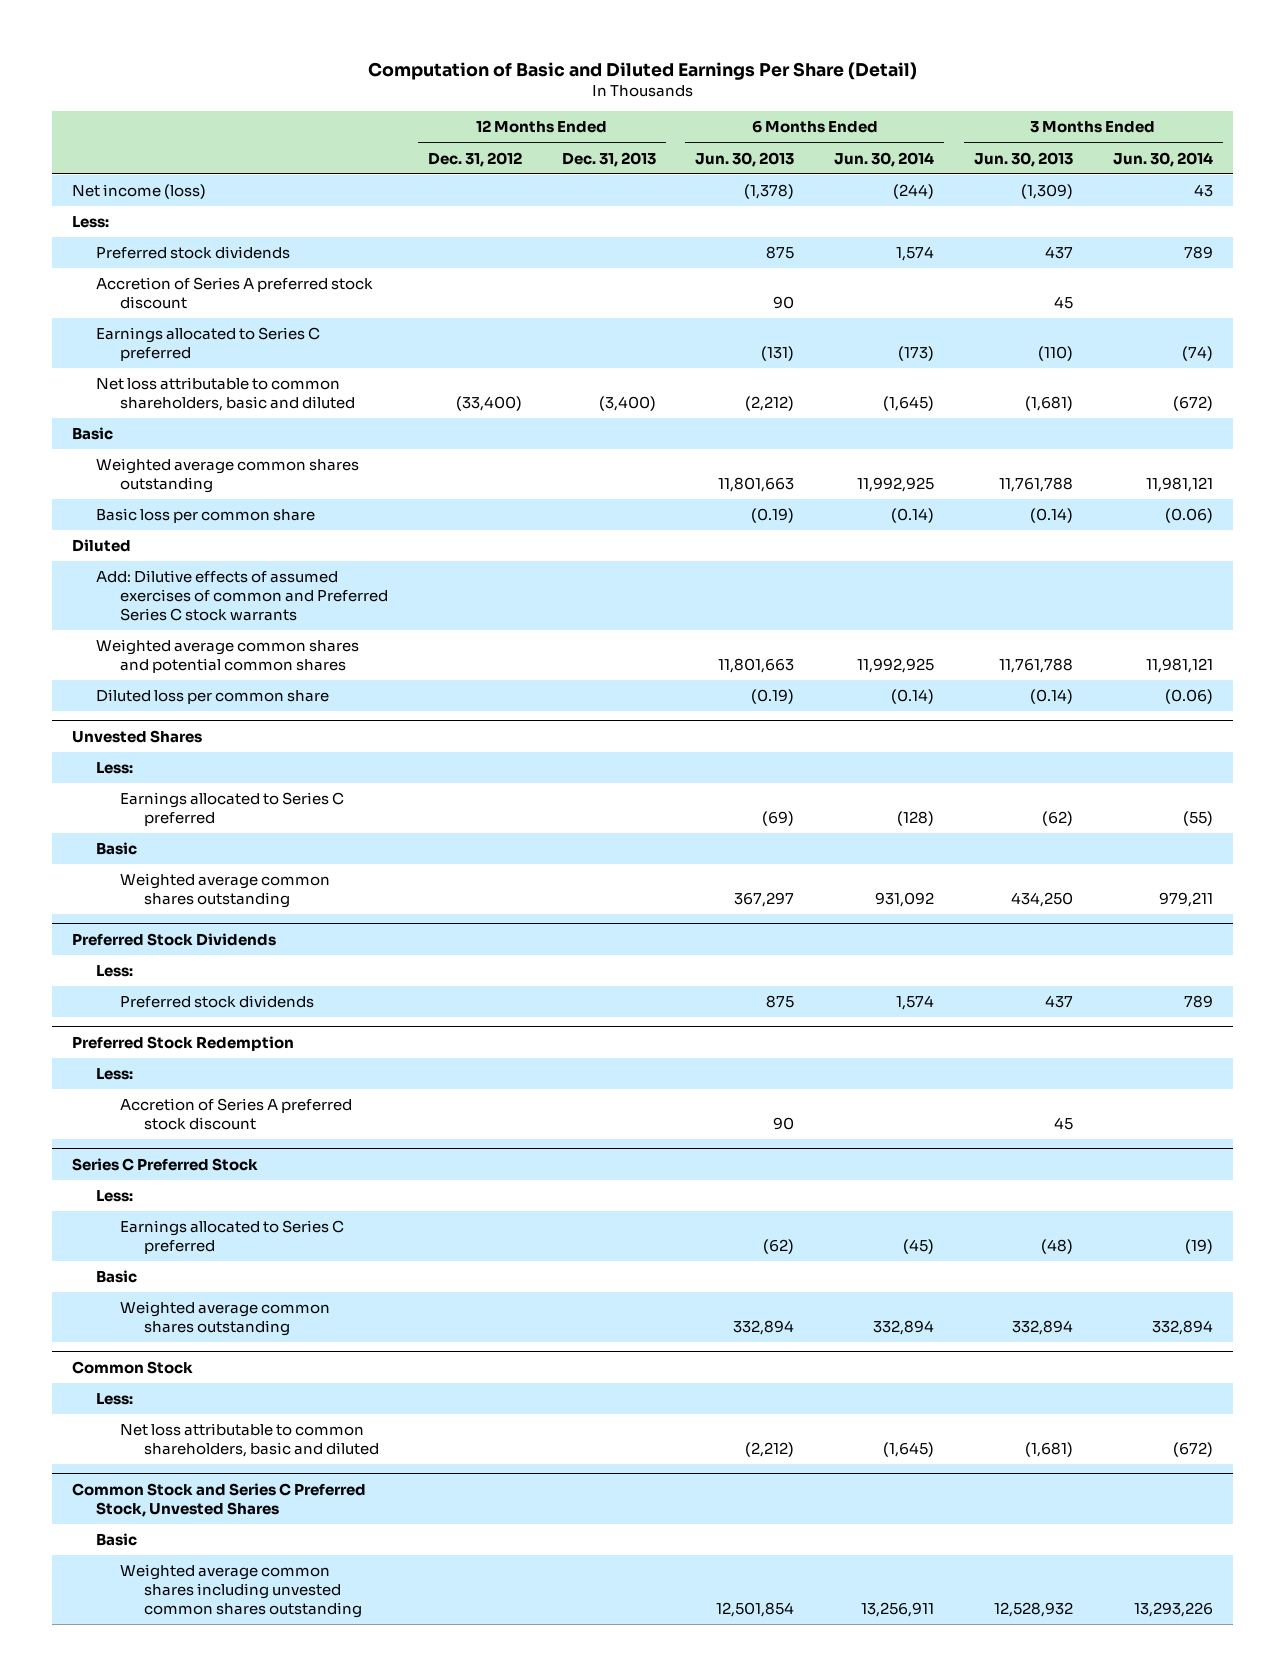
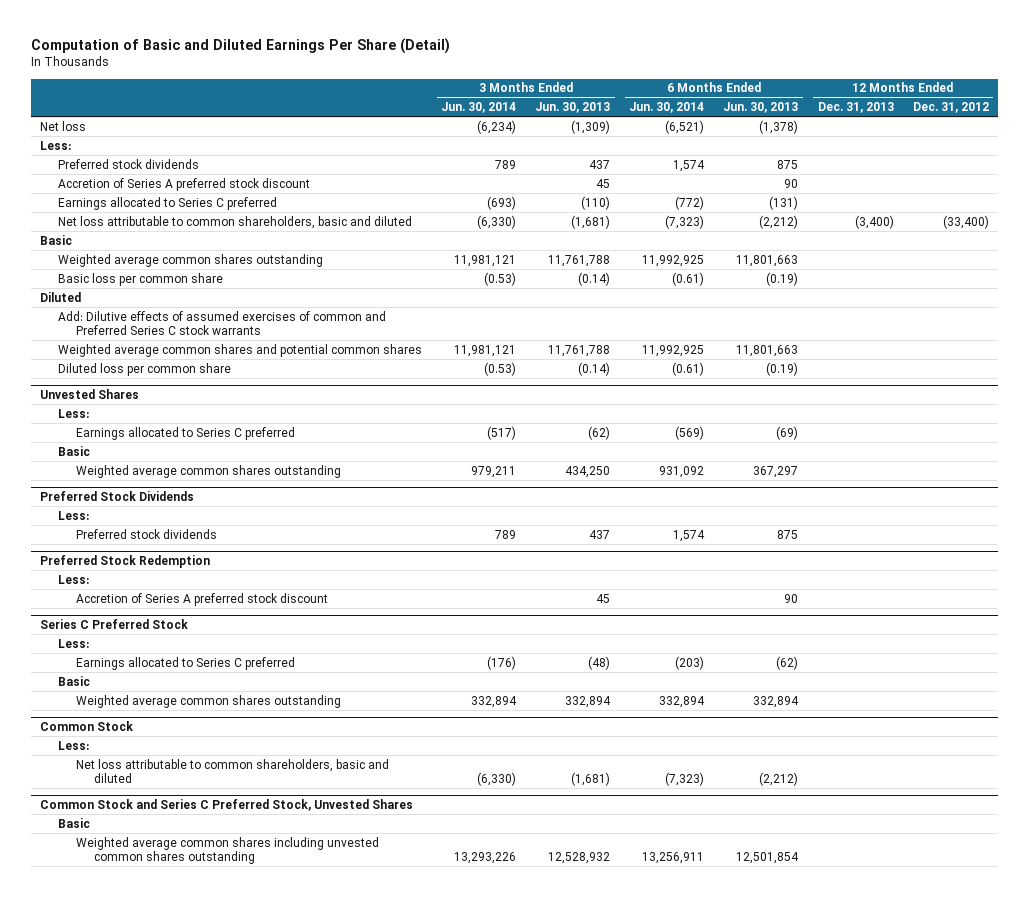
[72,184,207,200] Net income (loss) -> [40,120,87,131] Net loss
[893,184,935,200] (244) -> [665,119,705,134] (6,521)
[1193,184,1213,198] 43 -> [477,119,517,134] (6,234)
[898,346,935,362] (173) -> [675,195,705,210] (772)
[1181,346,1213,362] (74) -> [487,195,517,210] (693)
[883,396,935,412] (1,645) -> [665,214,705,229] (7,323)
[1172,396,1213,412] (672) -> [477,214,517,229] (6,330)
[891,508,935,524] (0.14) -> [672,271,705,286] (0.61)
[1164,508,1213,524] (0.06) -> [484,271,517,286] (0.53)
[891,689,935,705] (0.14) -> [672,361,705,376] (0.61)
[1164,689,1213,705] (0.06) -> [484,361,517,376] (0.53)
[897,811,935,827] (128) -> [675,425,705,440] (569)
[1182,811,1213,827] (55) -> [487,425,517,440] (517)
[903,1239,935,1255] (45) -> [675,655,705,670] (203)
[1184,1239,1213,1255] (19) -> [487,655,517,670] (176)
[883,1442,935,1458] (1,645) -> [665,772,705,787] (7,323)
[1172,1442,1213,1458] (672) -> [477,772,517,787] (6,330)

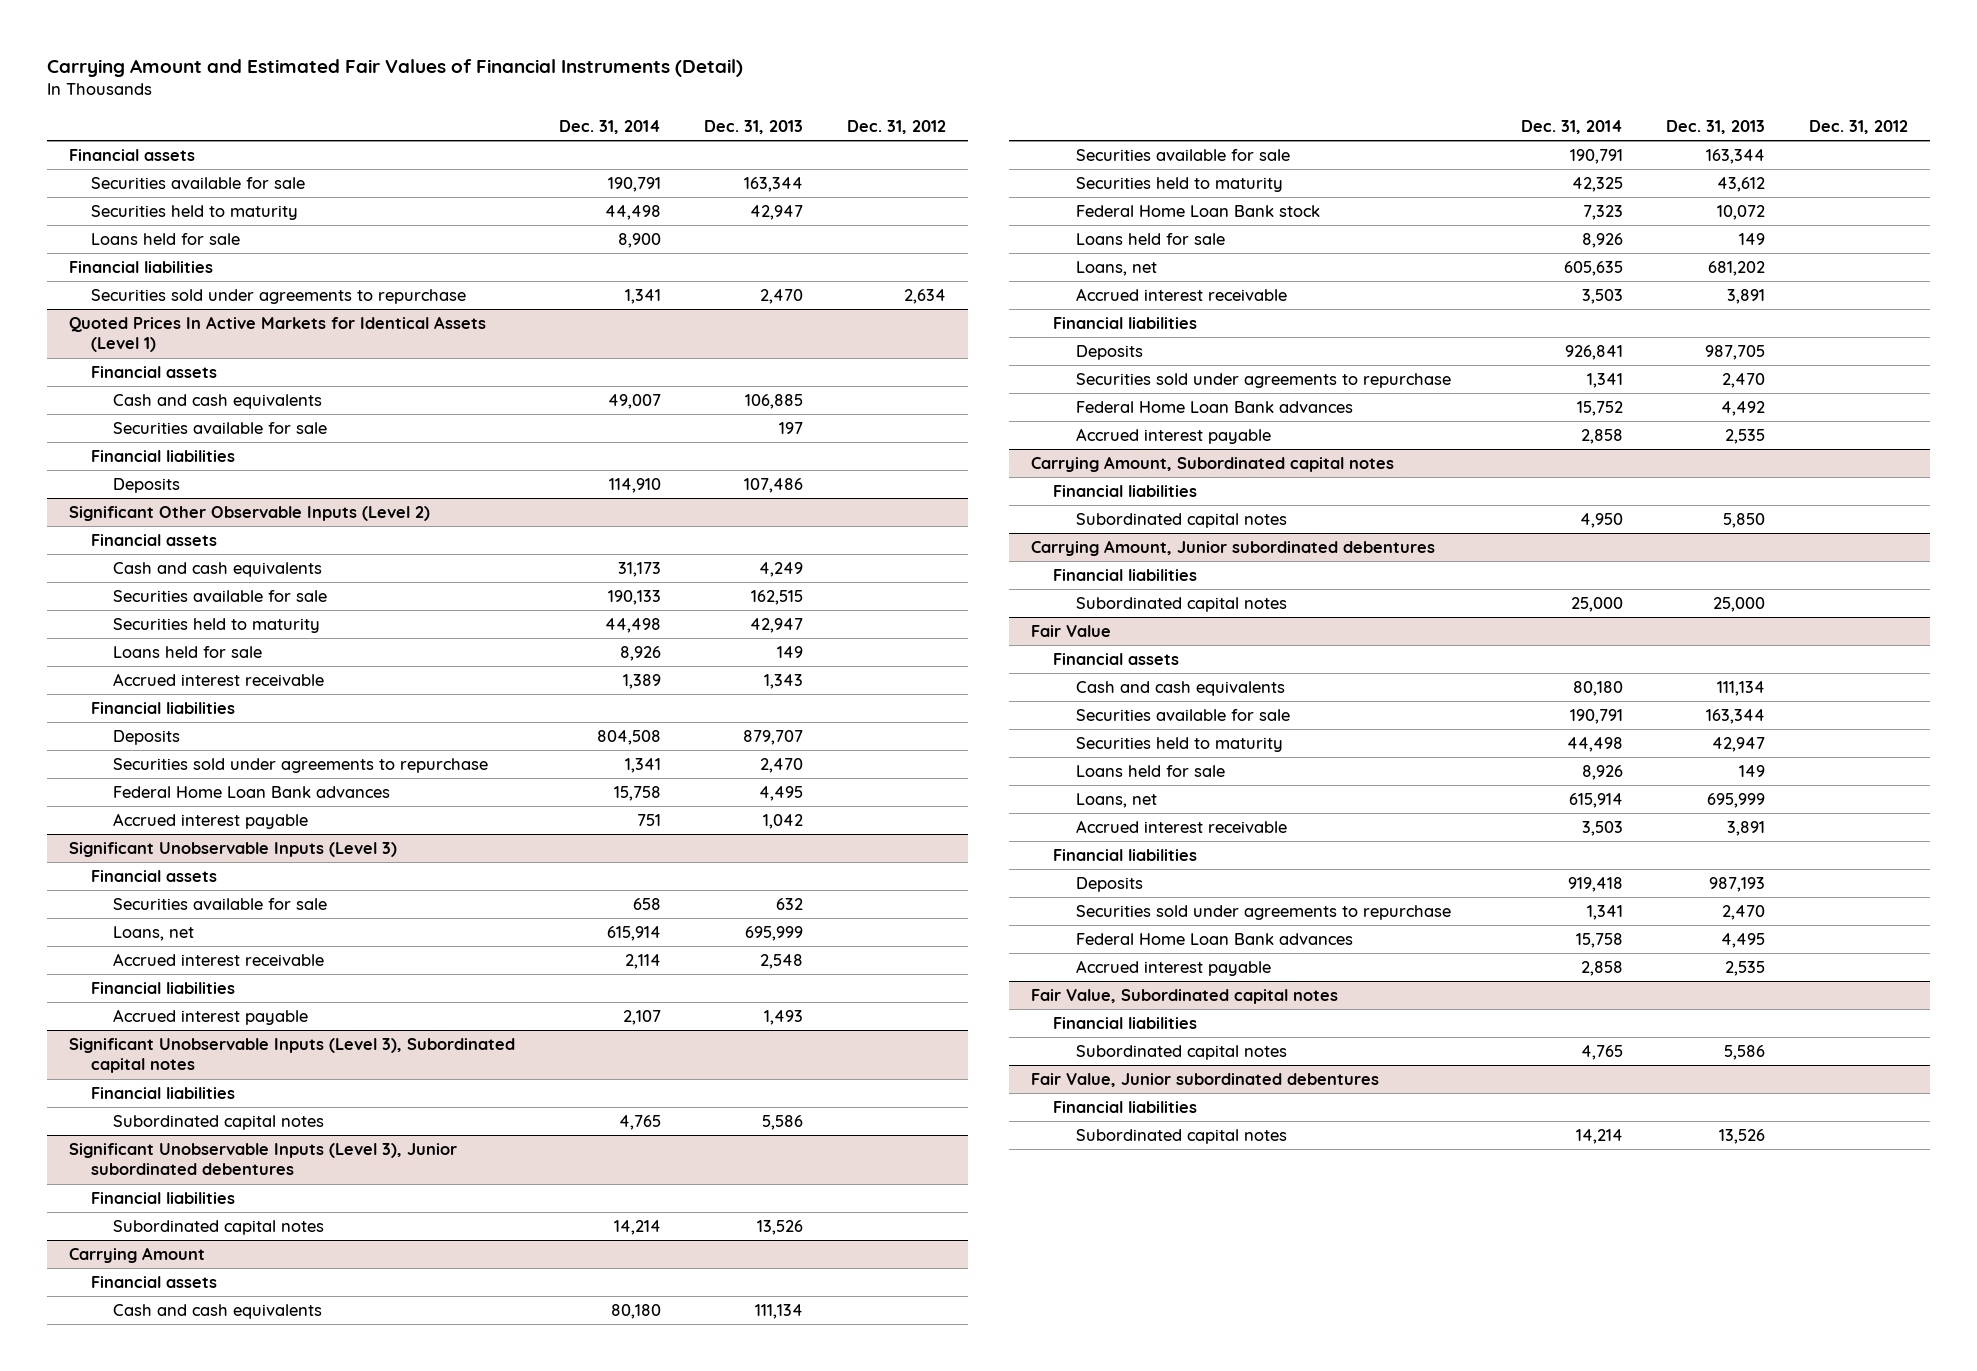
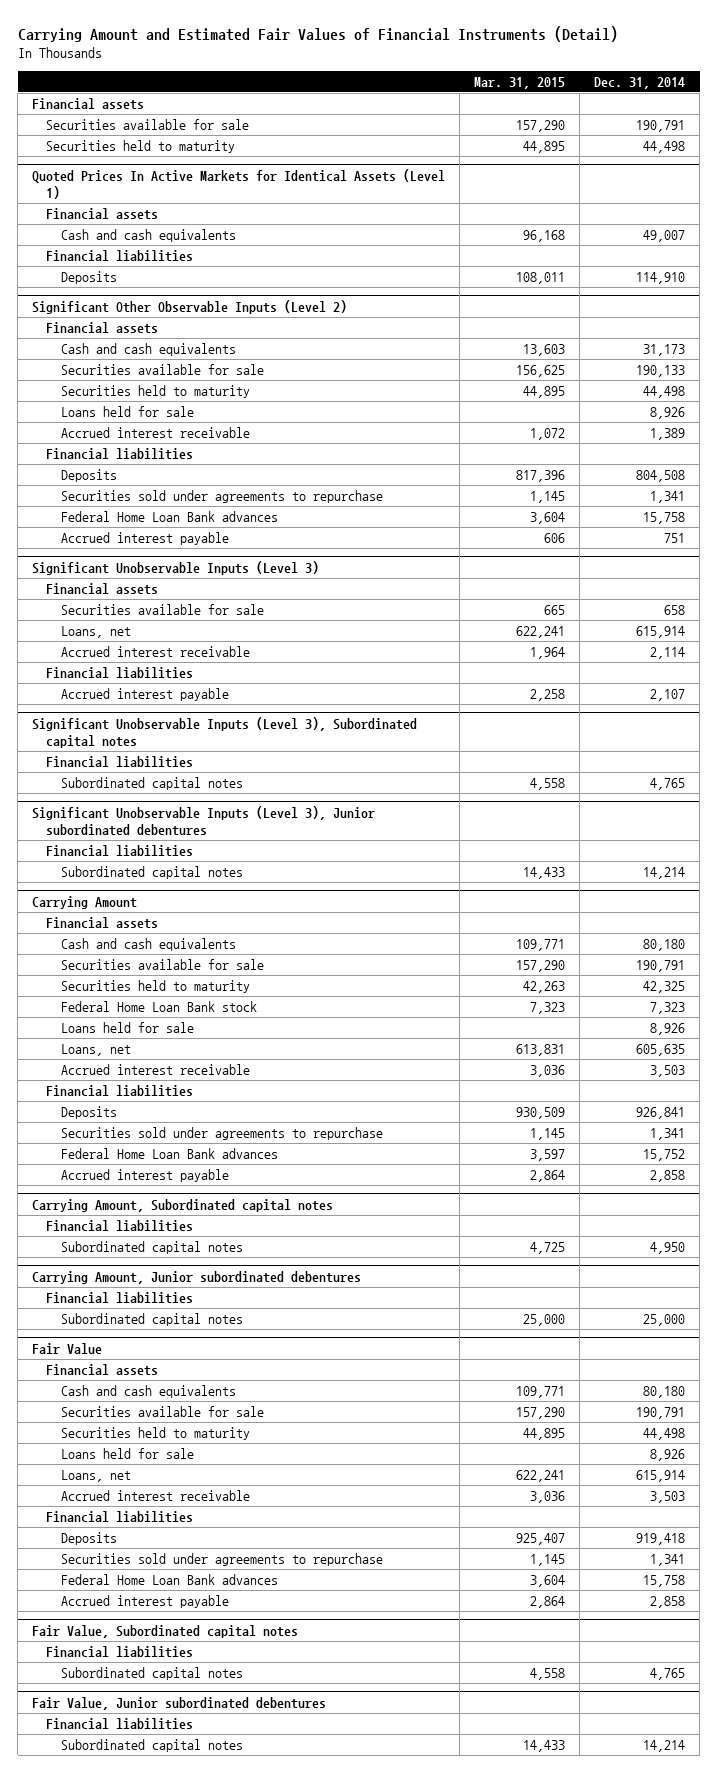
[704,120,804,135] Dec. 31, 2013 -> none
[846,120,946,135] Dec. 31, 2012 -> none
none -> [474,76,566,89] Mar. 31, 2015
[91,233,241,246] Loans held for sale -> none
[68,261,213,274] Financial liabilities -> none
[91,289,467,305] Securities sold under agreements to repurchase -> none
[113,422,328,435] Securities available for sale -> none

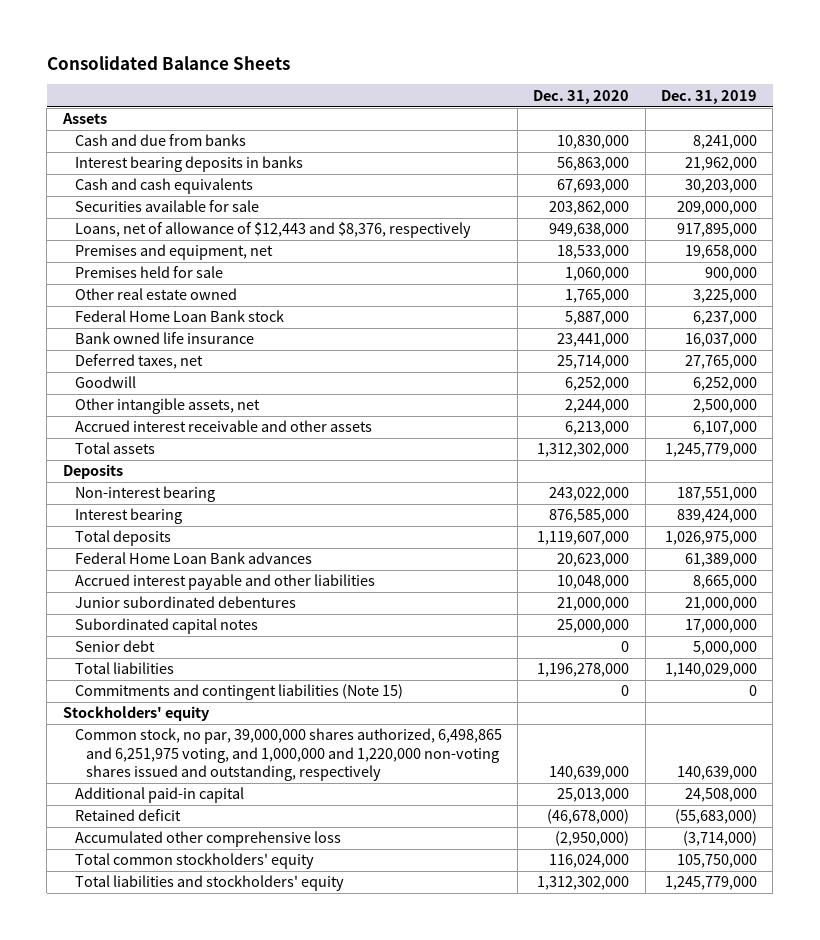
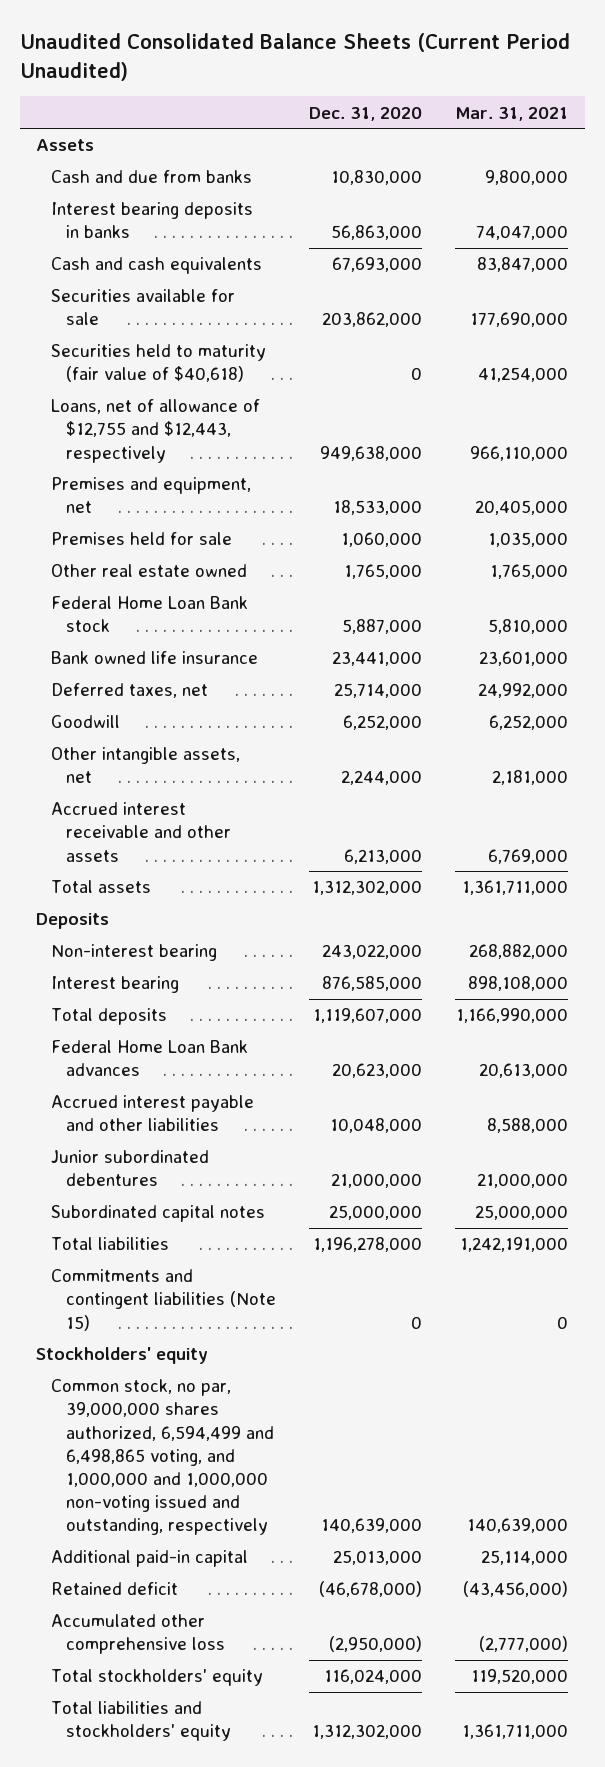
[46,55,290,70] Consolidated Balance Sheets -> [19,32,570,81] Unaudited Consolidated Balance Sheets (Current Period Unaudited)
[660,89,757,104] Dec. 31, 2019 -> none
none -> [455,106,569,121] Mar. 31, 2021
none -> [51,344,267,383] Securities held to maturity (fair value of $40,618)
[74,222,471,239] Loans, net of allowance of $12,443 and $8,376, respectively -> [51,399,261,463] Loans, net of allowance of $12,755 and $12,443, respectively
[74,640,155,653] Senior debt -> none
[74,728,502,782] Common stock, no par, 39,000,000 shares authorized, 6,498,865 and 6,251,975 voting, and 1,000,000 and 1,220,000 non-voting shares issued and outstanding, respectively -> [51,1379,275,1536] Common stock, no par, 39,000,000 shares authorized, 6,594,499 and 6,498,865 voting, and 1,000,000 and 1,000,000 non-voting issued and outstanding, respectively
[74,853,314,870] Total common stockholders' equity -> [51,1669,264,1687] Total stockholders' equity

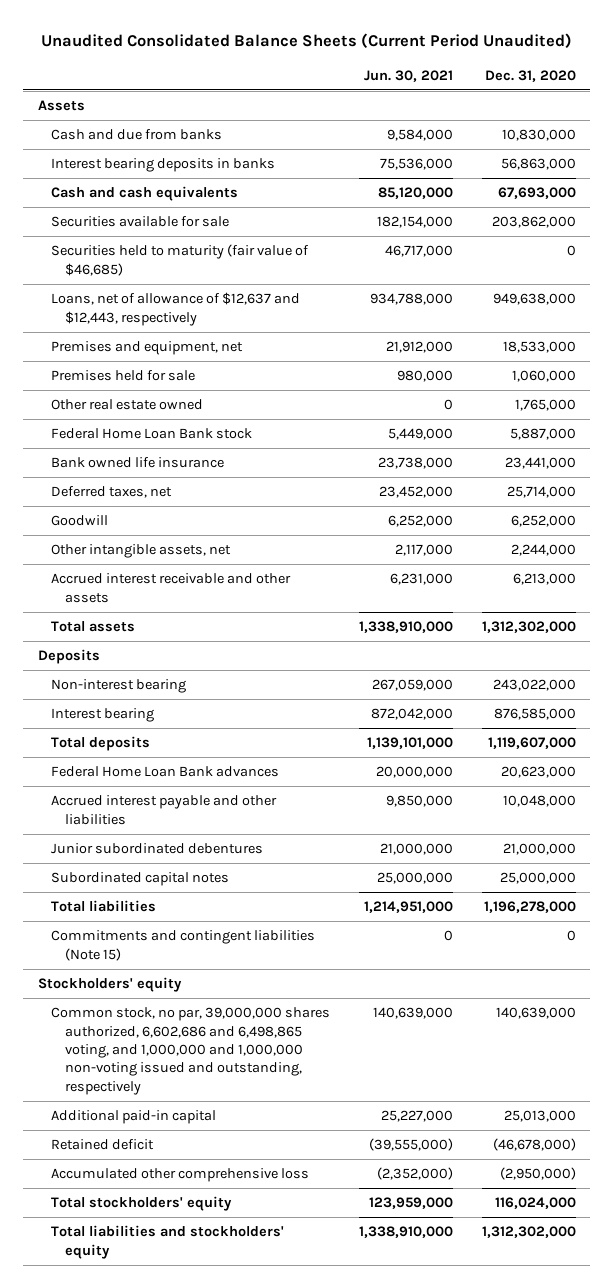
[455,106,569,121] Mar. 31, 2021 -> none
none -> [363,69,453,82] Jun. 30, 2021
[51,344,267,383] Securities held to maturity (fair value of $40,618) -> [51,244,310,276] Securities held to maturity (fair value of $46,685)
[51,399,261,463] Loans, net of allowance of $12,755 and $12,443, respectively -> [51,292,301,326] Loans, net of allowance of $12,637 and $12,443, respectively
[51,1379,275,1536] Common stock, no par, 39,000,000 shares authorized, 6,594,499 and 6,498,865 voting, and 1,000,000 and 1,000,000 non-voting issued and outstanding, respectively -> [51,1007,331,1095] Common stock, no par, 39,000,000 shares authorized, 6,602,686 and 6,498,865 voting, and 1,000,000 and 1,000,000 non-voting issued and outstanding, respectively

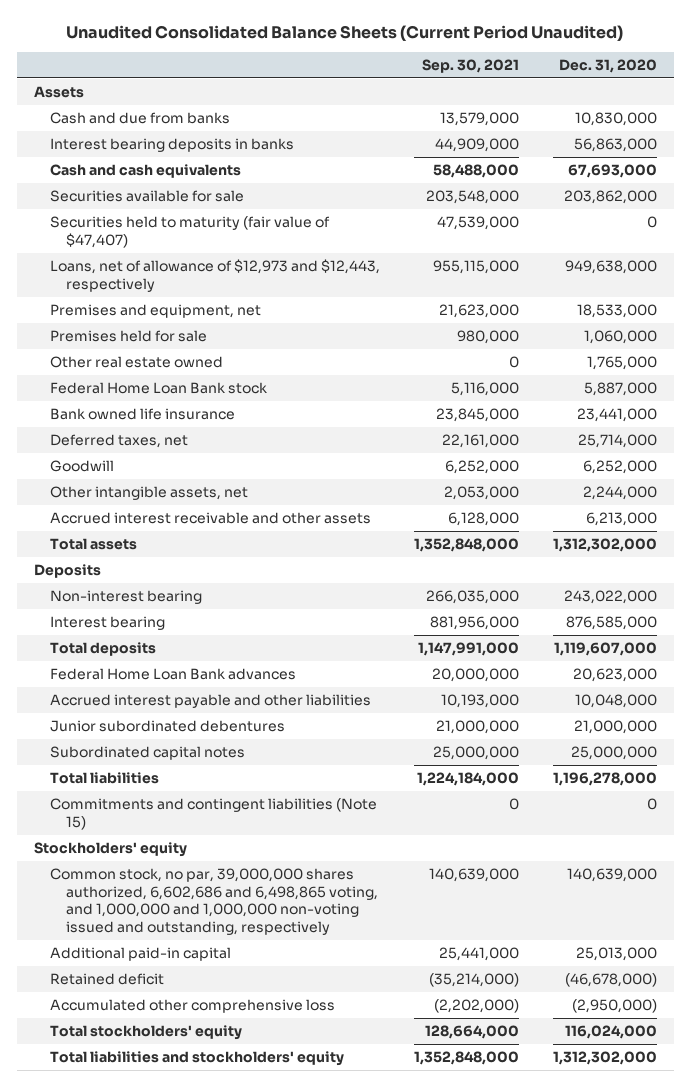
[363,69,453,82] Jun. 30, 2021 -> none
none -> [421,58,519,73] Sep. 30, 2021
[51,244,310,276] Securities held to maturity (fair value of $46,685) -> [49,215,330,248] Securities held to maturity (fair value of $47,407)
[51,292,301,326] Loans, net of allowance of $12,637 and $12,443, respectively -> [49,258,380,292] Loans, net of allowance of $12,973 and $12,443, respectively

